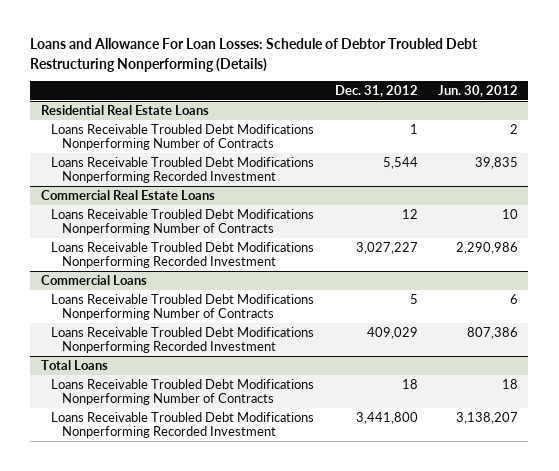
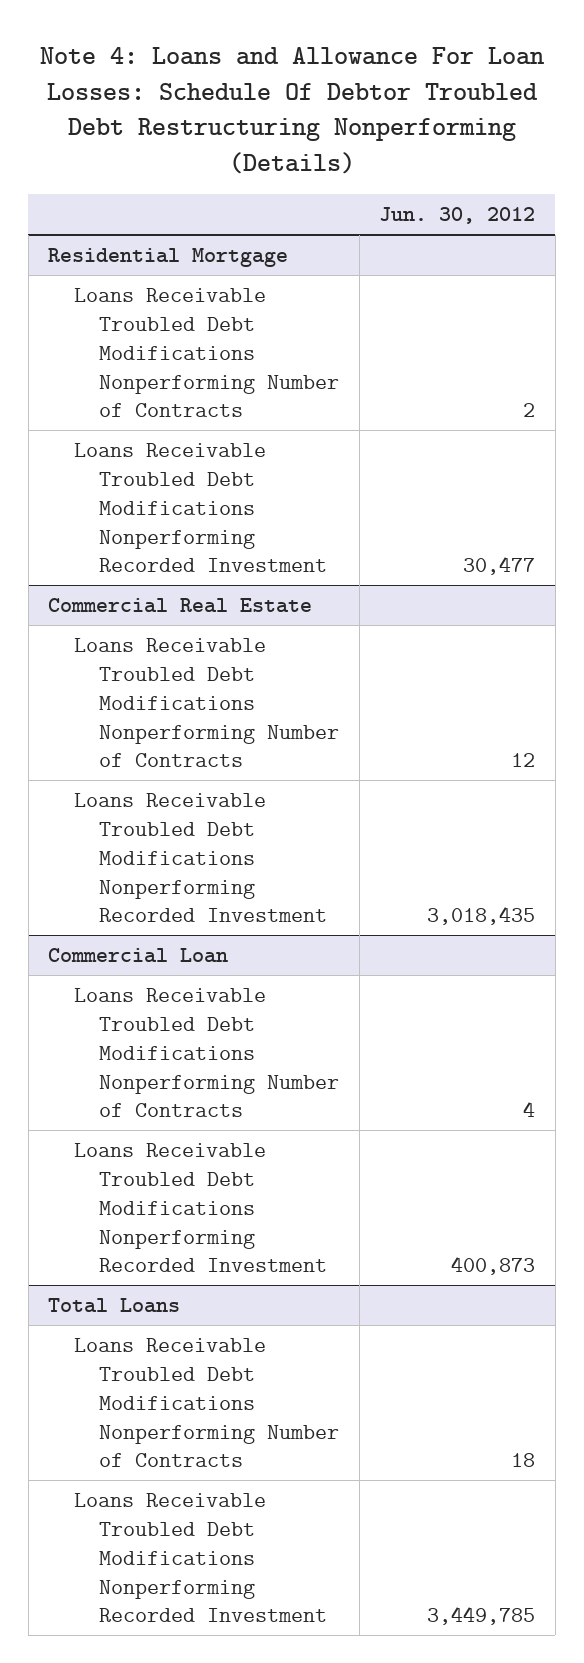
[30,38,479,72] Loans and Allowance For Loan Losses: Schedule of Debtor Troubled Debt Restructuring Nonperforming (Details) -> [39,46,545,175] Note 4: Loans and Allowance For Loan Losses: Schedule Of Debtor Troubled Debt Restructuring Nonperforming (Details)
[334,84,418,97] Dec. 31, 2012 -> none
[40,104,209,115] Residential Real Estate Loans -> none
none -> [48,247,289,267] Residential Mortgage
[474,156,518,169] 39,835 -> [463,556,536,576] 30,477
[40,189,215,200] Commercial Real Estate Loans -> [48,597,313,613] Commercial Real Estate
[501,208,518,219] 10 -> [511,753,536,768] 12
[455,241,518,254] 2,290,986 -> [427,906,536,926] 3,018,435
[40,274,147,285] Commercial Loans -> [48,947,229,963] Commercial Loan
[509,293,518,304] 6 -> [523,1101,536,1118] 4
[466,326,518,339] 807,386 -> [451,1256,536,1276] 400,873
[455,411,518,424] 3,138,207 -> [427,1606,536,1626] 3,449,785

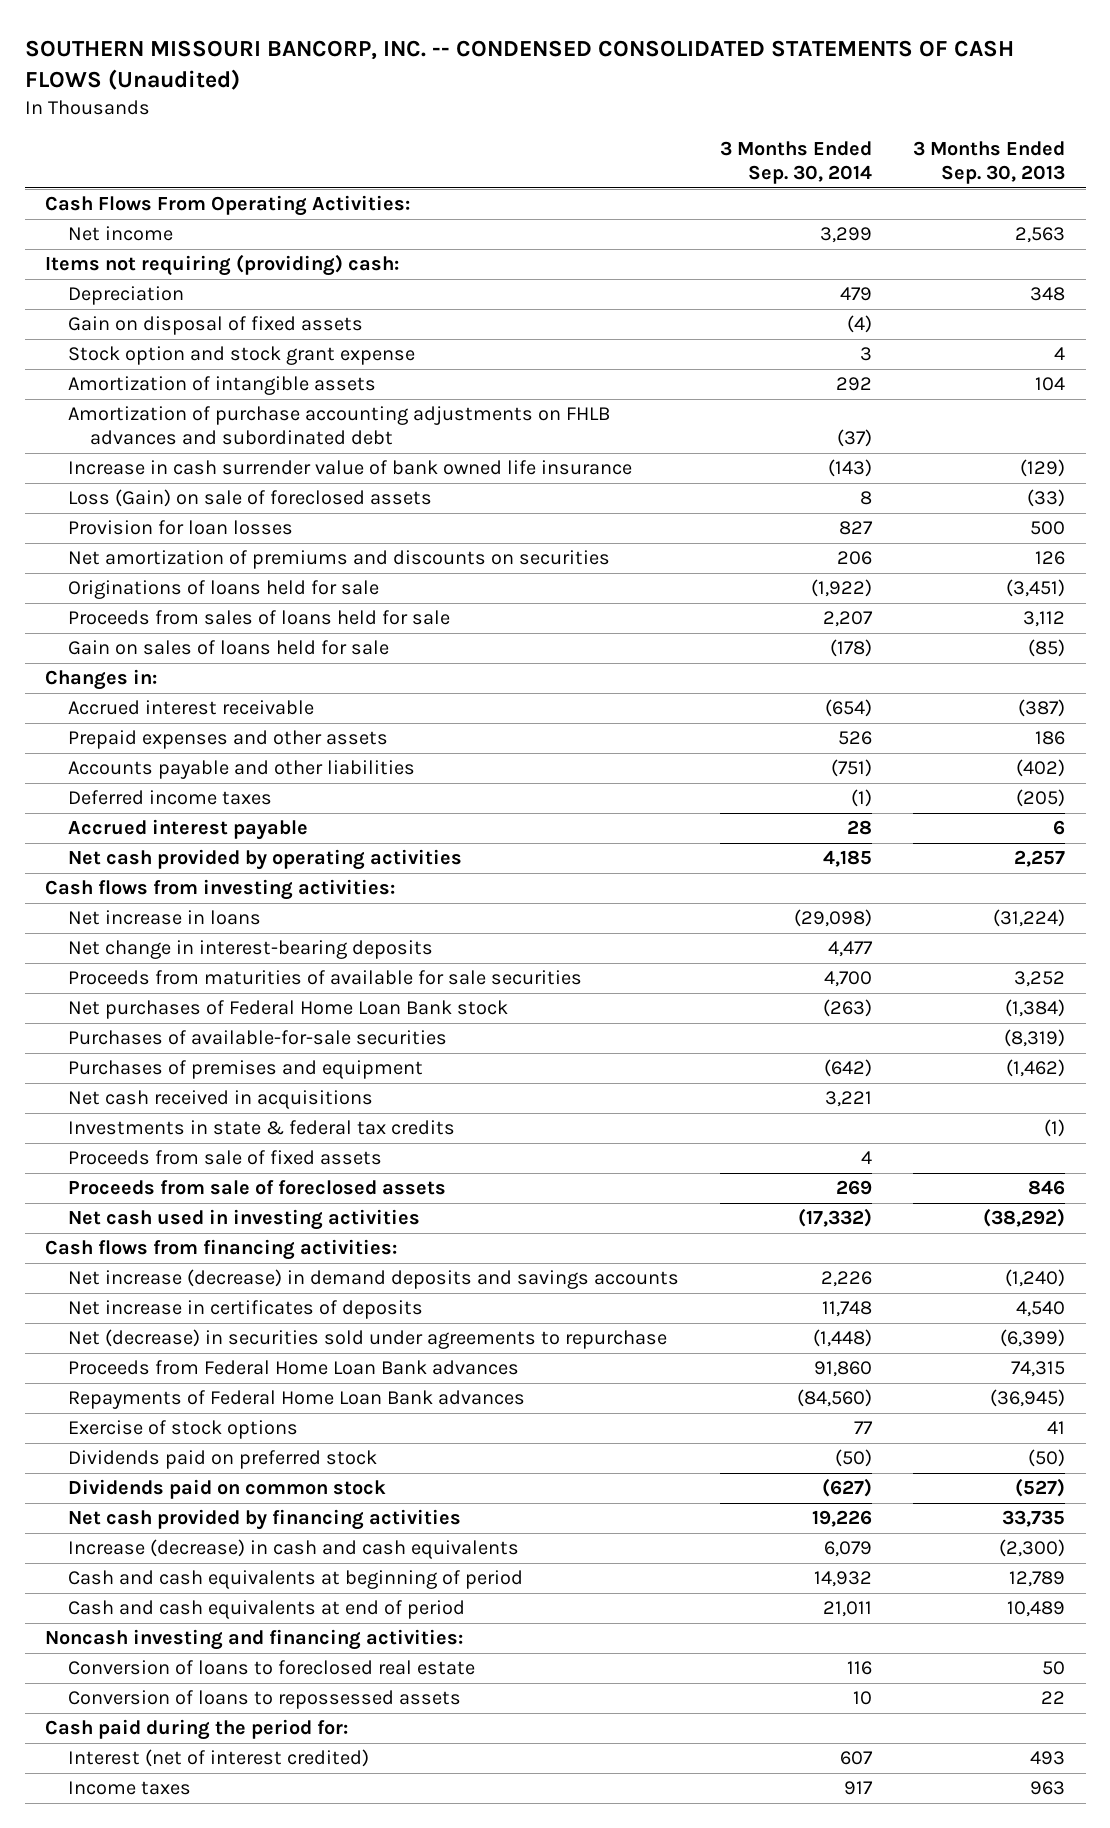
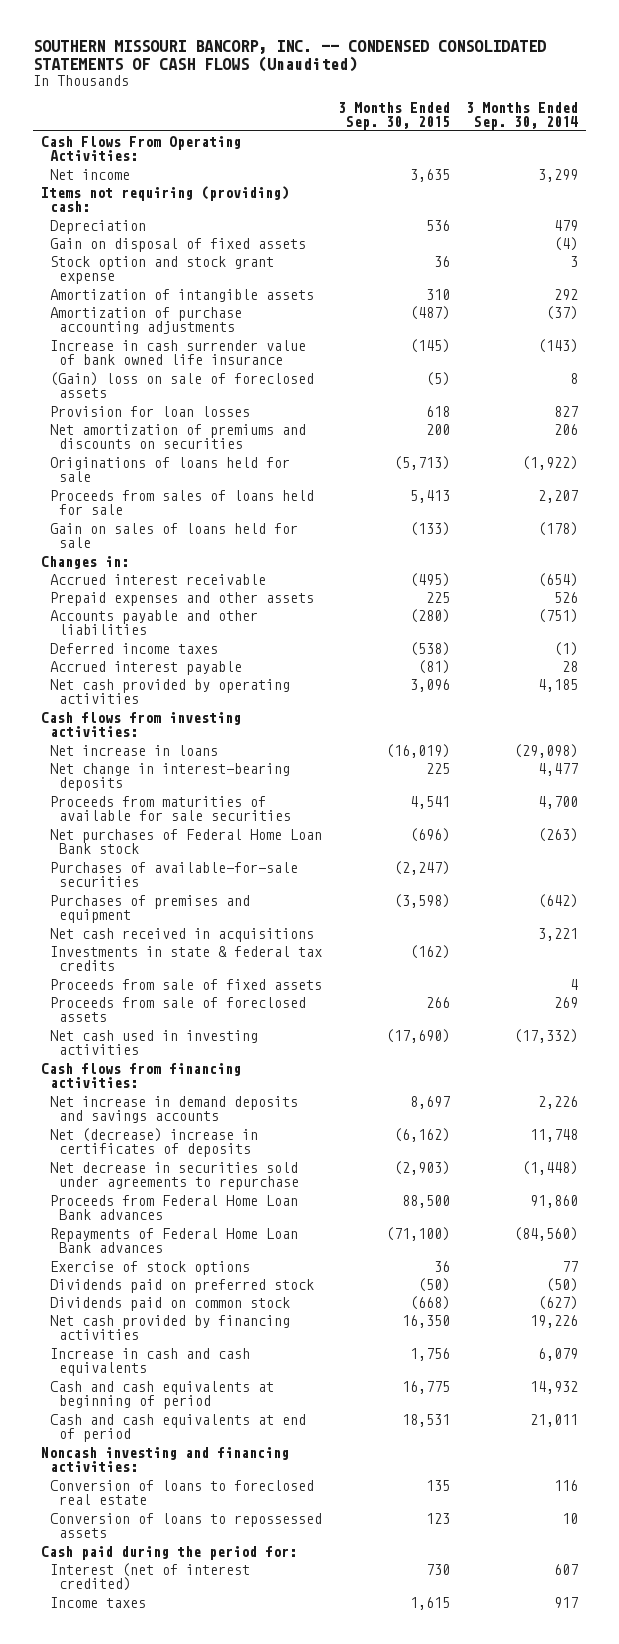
[913,141,1066,185] 3 Months Ended Sep. 30, 2013 -> none
none -> [337,101,450,131] 3 Months Ended Sep. 30, 2015
[67,406,610,446] Amortization of purchase accounting adjustments on FHLB advances and subordinated debt -> none
none -> [49,306,242,335] Amortization of purchase accounting adjustments
[67,489,432,508] Loss (Gain) on sale of foreclosed assets -> [49,371,314,399] (Gain) loss on sale of foreclosed assets
[67,1269,679,1290] Net increase (decrease) in demand deposits and savings accounts -> [49,1095,298,1124] Net increase in demand deposits and savings accounts
[67,1300,423,1320] Net increase in certificates of deposits -> [49,1127,258,1158] Net (decrease) increase in certificates of deposits
[67,1329,667,1350] Net (decrease) in securities sold under agreements to repurchase -> [49,1161,299,1191] Net decrease in securities sold under agreements to repurchase
[67,1539,519,1560] Increase (decrease) in cash and cash equivalents -> [49,1347,250,1377] Increase in cash and cash equivalents

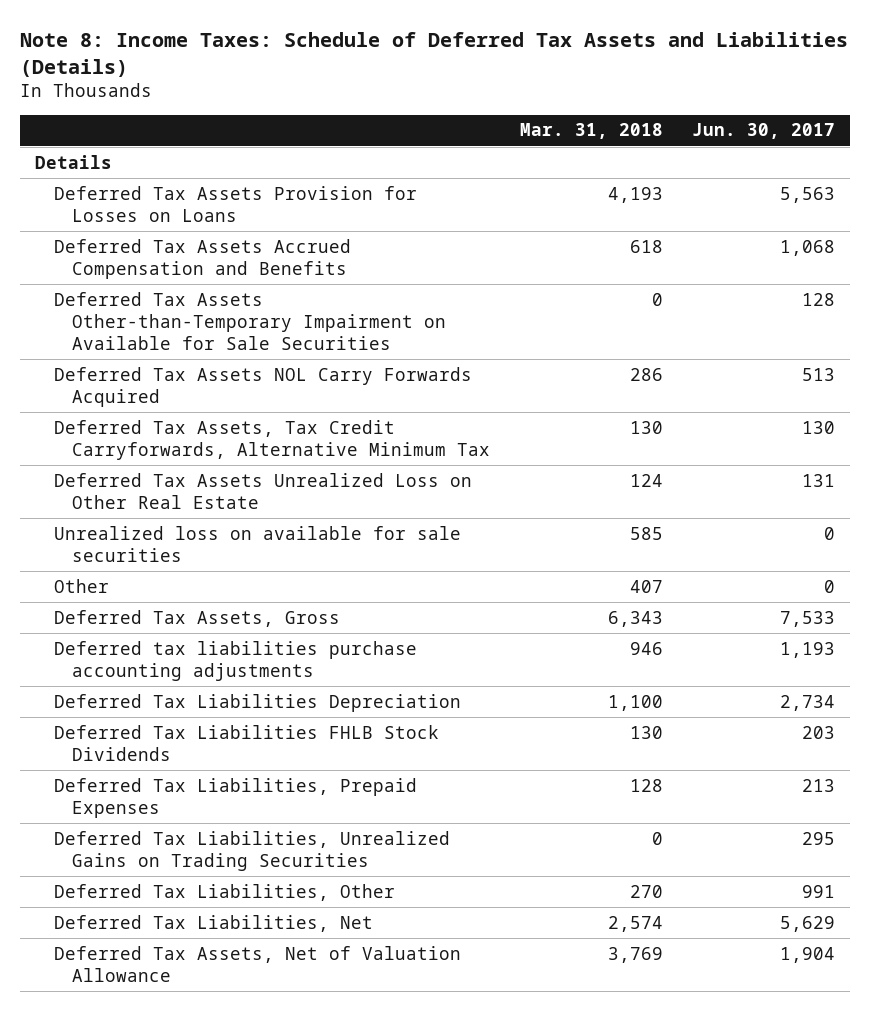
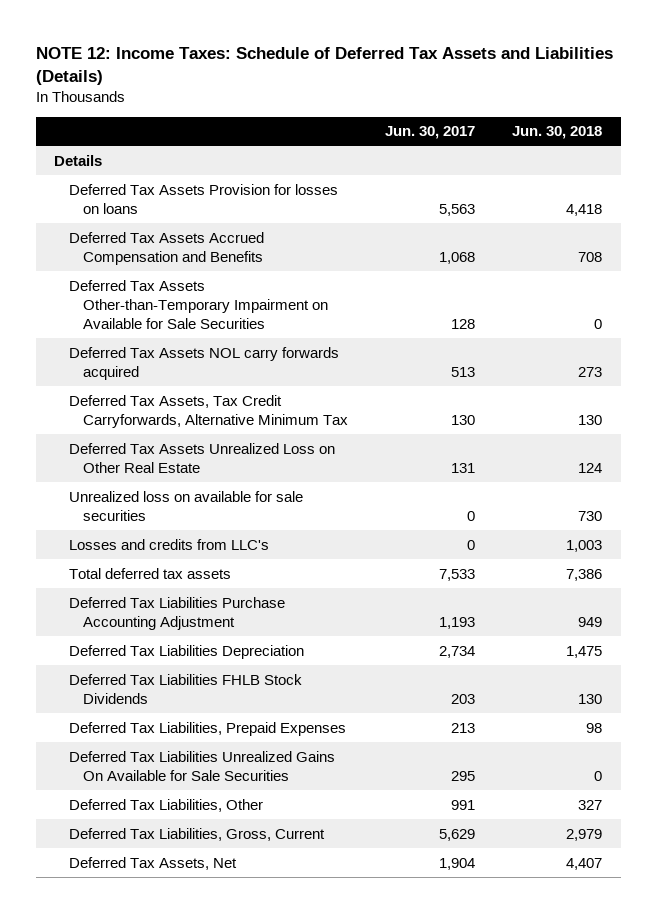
[20,32,849,78] Note 8: Income Taxes: Schedule of Deferred Tax Assets and Liabilities (Details) -> [36,46,614,85] NOTE 12: Income Taxes: Schedule of Deferred Tax Assets and Liabilities (Details)
[519,123,663,140] Mar. 31, 2018 -> none
none -> [512,126,603,140] Jun. 30, 2018
[53,185,417,222] Deferred Tax Assets Provision for Losses on Loans -> [68,183,338,214] Deferred Tax Assets Provision for losses on loans
[53,366,472,407] Deferred Tax Assets NOL Carry Forwards Acquired -> [68,346,339,380] Deferred Tax Assets NOL carry forwards acquired
[53,578,109,593] Other -> [68,538,269,550] Losses and credits from LLC's
[53,609,340,627] Deferred Tax Assets, Gross -> [68,567,231,579] Total deferred tax assets
[53,640,417,681] Deferred tax liabilities purchase accounting adjustments -> [68,596,285,630] Deferred Tax Liabilities Purchase Accounting Adjustment
[53,830,450,871] Deferred Tax Liabilities, Unrealized Gains on Trading Securities -> [68,750,335,781] Deferred Tax Liabilities Unrealized Gains On Available for Sale Securities
[53,914,373,932] Deferred Tax Liabilities, Net -> [68,827,325,841] Deferred Tax Liabilities, Gross, Current
[53,945,461,982] Deferred Tax Assets, Net of Valuation Allowance -> [68,856,237,870] Deferred Tax Assets, Net

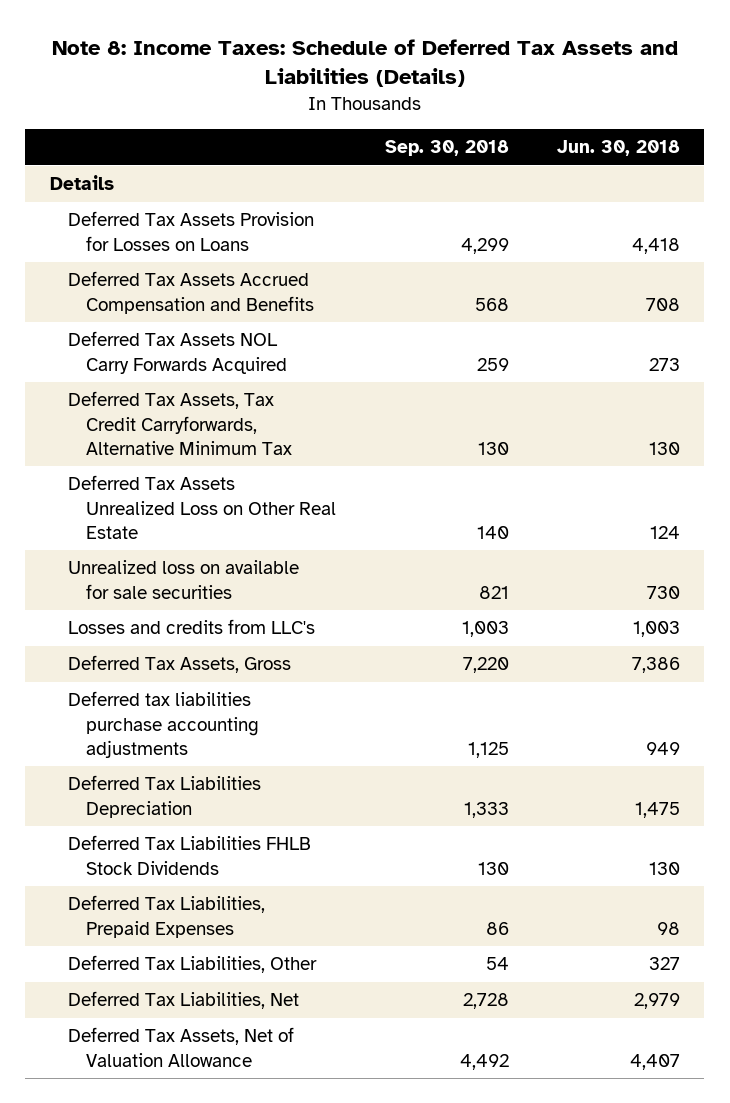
[36,46,614,85] NOTE 12: Income Taxes: Schedule of Deferred Tax Assets and Liabilities (Details) -> [51,38,678,88] Note 8: Income Taxes: Schedule of Deferred Tax Assets and Liabilities (Details)
[385,126,476,140] Jun. 30, 2017 -> none
none -> [384,140,509,157] Sep. 30, 2018
[68,183,338,214] Deferred Tax Assets Provision for losses on loans -> [68,211,315,251] Deferred Tax Assets Provision for Losses on Loans
[68,279,329,329] Deferred Tax Assets Other-than-Temporary Impairment on Available for Sale Securities -> none
[68,346,339,380] Deferred Tax Assets NOL carry forwards acquired -> [68,331,288,374] Deferred Tax Assets NOL Carry Forwards Acquired
[68,567,231,579] Total deferred tax assets -> [68,655,292,674] Deferred Tax Assets, Gross
[68,596,285,630] Deferred Tax Liabilities Purchase Accounting Adjustment -> [68,691,260,758] Deferred tax liabilities purchase accounting adjustments
[68,750,335,781] Deferred Tax Liabilities Unrealized Gains On Available for Sale Securities -> none
[68,827,325,841] Deferred Tax Liabilities, Gross, Current -> [68,991,300,1010] Deferred Tax Liabilities, Net
[68,856,237,870] Deferred Tax Assets, Net -> [68,1027,295,1067] Deferred Tax Assets, Net of Valuation Allowance

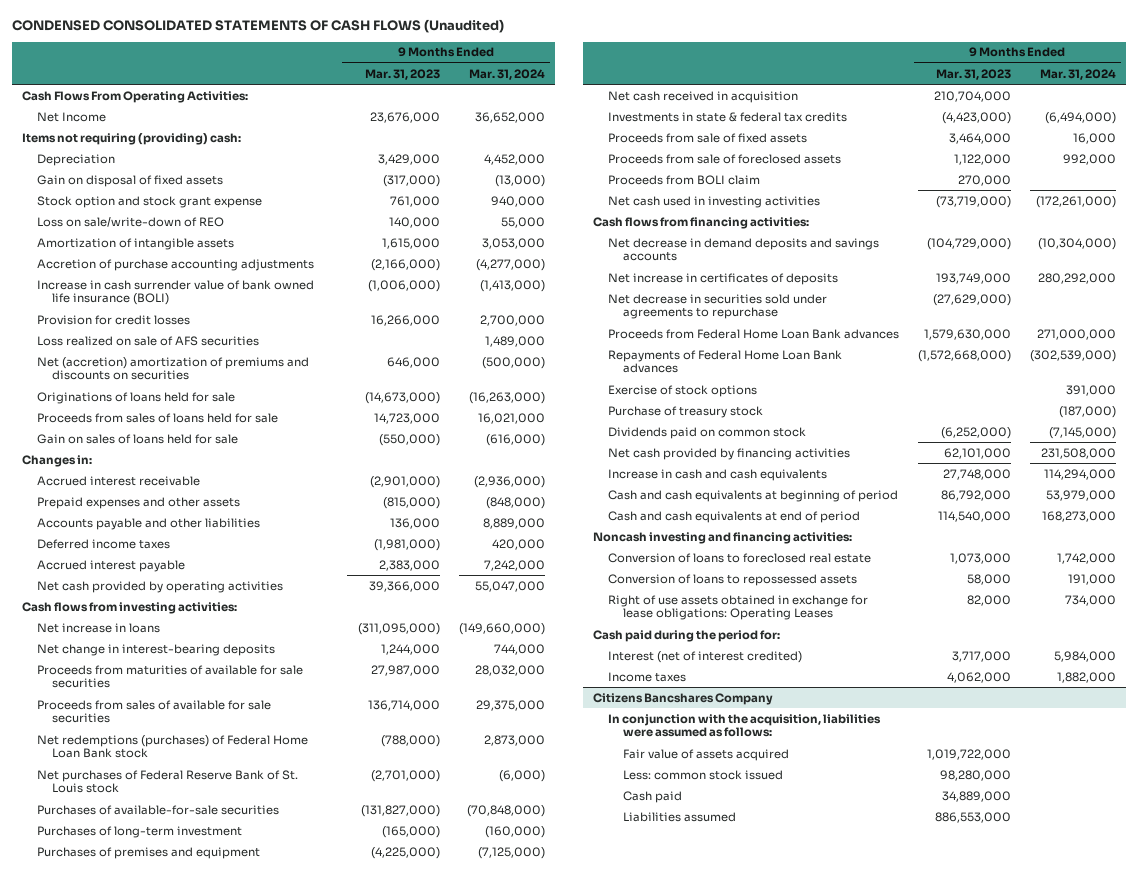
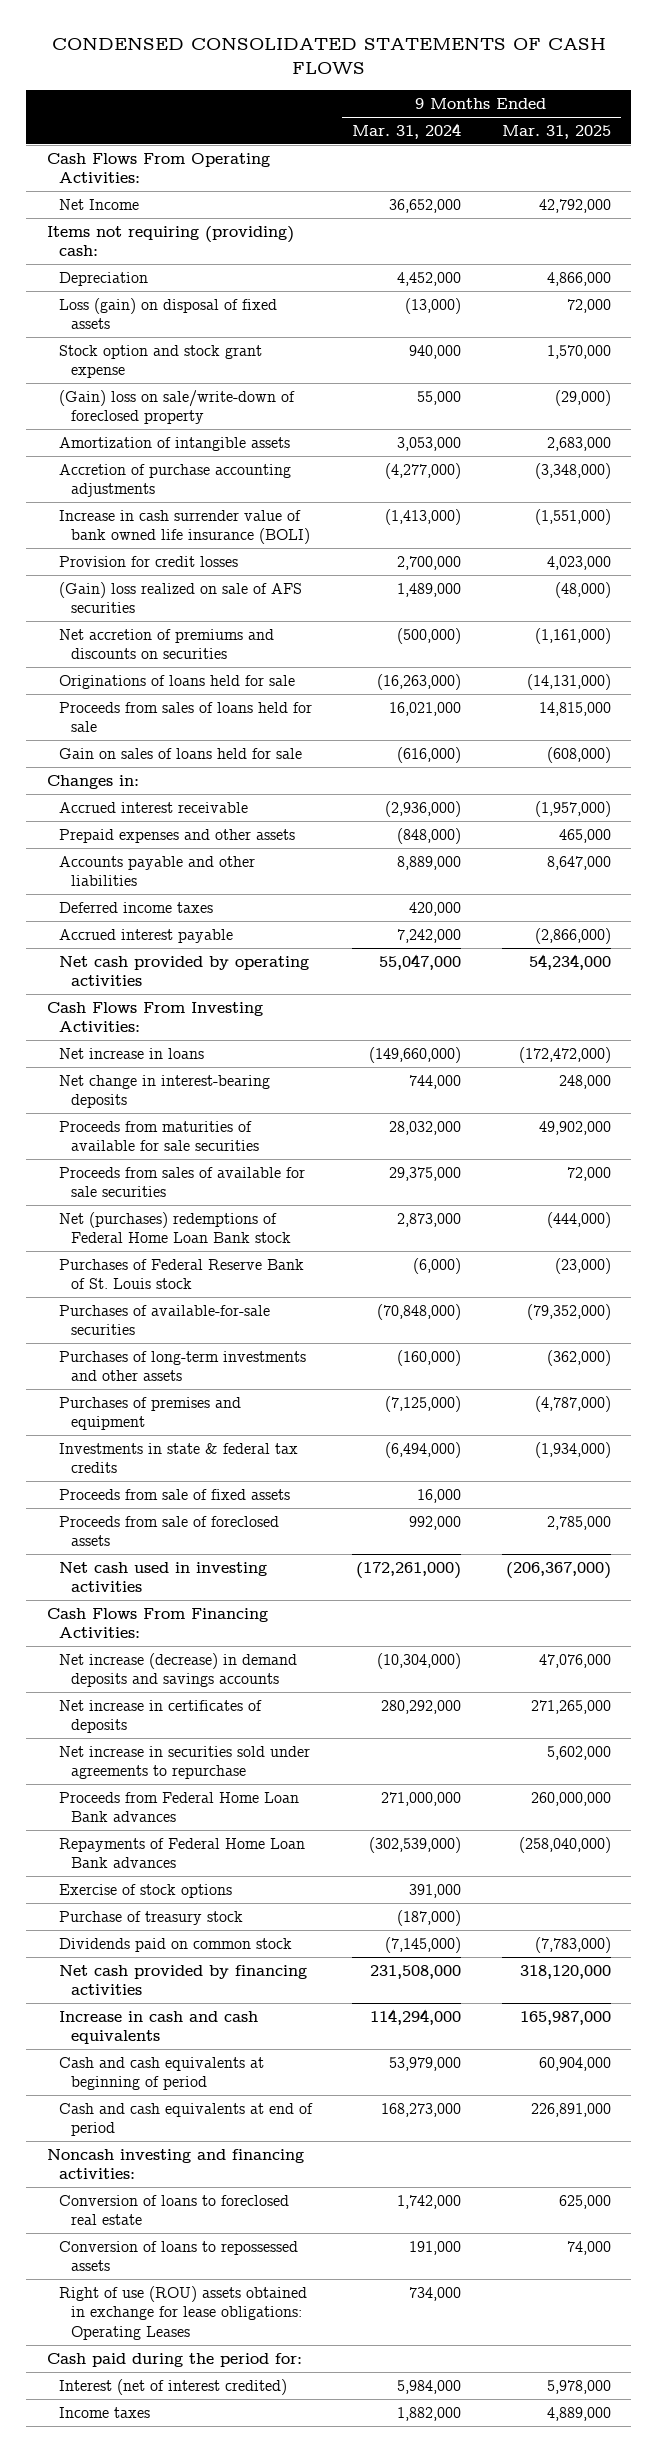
[12,19,505,34] CONDENSED CONSOLIDATED STATEMENTS OF CASH FLOWS (Unaudited) -> [51,37,606,75] CONDENSED CONSOLIDATED STATEMENTS OF CASH FLOWS
[365,68,441,80] Mar. 31, 2023 -> none
none -> [501,124,611,139] Mar. 31, 2025
[37,174,224,187] Gain on disposal of fixed assets -> [58,297,277,330] Loss (gain) on disposal of fixed assets
[37,216,225,227] Loss on sale/write-down of REO -> [58,389,295,425] (Gain) loss on sale/write-down of foreclosed property
[37,335,260,346] Loss realized on sale of AFS securities -> [58,581,302,614] (Gain) loss realized on sale of AFS securities
[37,356,310,381] Net (accretion) amortization of premiums and discounts on securities -> [58,628,274,660] Net accretion of premiums and discounts on securities
[21,601,237,614] Cash flows from investing activities: -> [46,1001,263,1033] Cash Flows From Investing Activities:
[37,734,309,759] Net redemptions (purchases) of Federal Home Loan Bank stock -> [58,1211,291,1244] Net (purchases) redemptions of Federal Home Loan Bank stock
[37,769,299,794] Net purchases of Federal Reserve Bank of St. Louis stock -> [58,1258,304,1290] Purchases of Federal Reserve Bank of St. Louis stock
[37,825,243,838] Purchases of long-term investment -> [58,1350,306,1382] Purchases of long-term investments and other assets
[608,90,799,103] Net cash received in acquisition -> none
[608,174,761,185] Proceeds from BOLI claim -> none
[592,216,809,229] Cash flows from financing activities: -> [46,1607,268,1639] Cash Flows From Financing Activities:
[608,237,880,262] Net decrease in demand deposits and savings accounts -> [58,1652,297,1688] Net increase (decrease) in demand deposits and savings accounts
[608,293,828,320] Net decrease in securities sold under agreements to repurchase -> [58,1745,310,1780] Net increase in securities sold under agreements to repurchase
[608,594,869,621] Right of use assets obtained in exchange for lease obligations: Operating Leases -> [58,2285,307,2340] Right of use (ROU) assets obtained in exchange for lease obligations: Operating Leases
[592,692,773,705] Citizens Bancshares Company -> none
[608,713,882,738] In conjunction with the acquisition, liabilities were assumed as follows: -> none
[623,748,790,761] Fair value of assets acquired -> none
[623,769,784,780] Less: common stock issued -> none
[623,790,683,803] Cash paid -> none
[623,811,737,822] Liabilities assumed -> none

